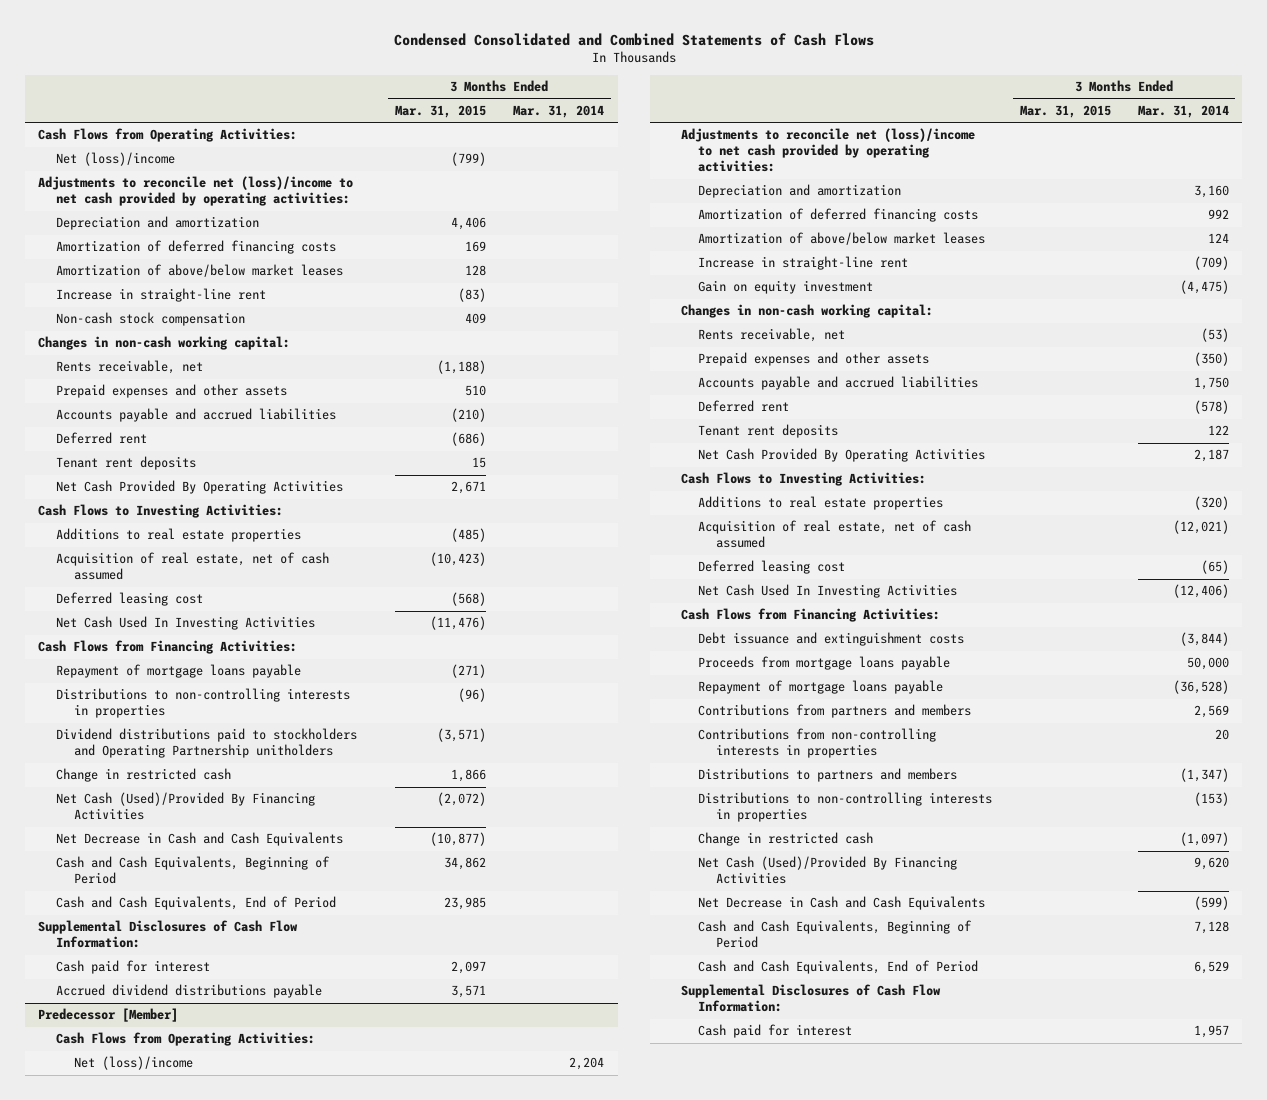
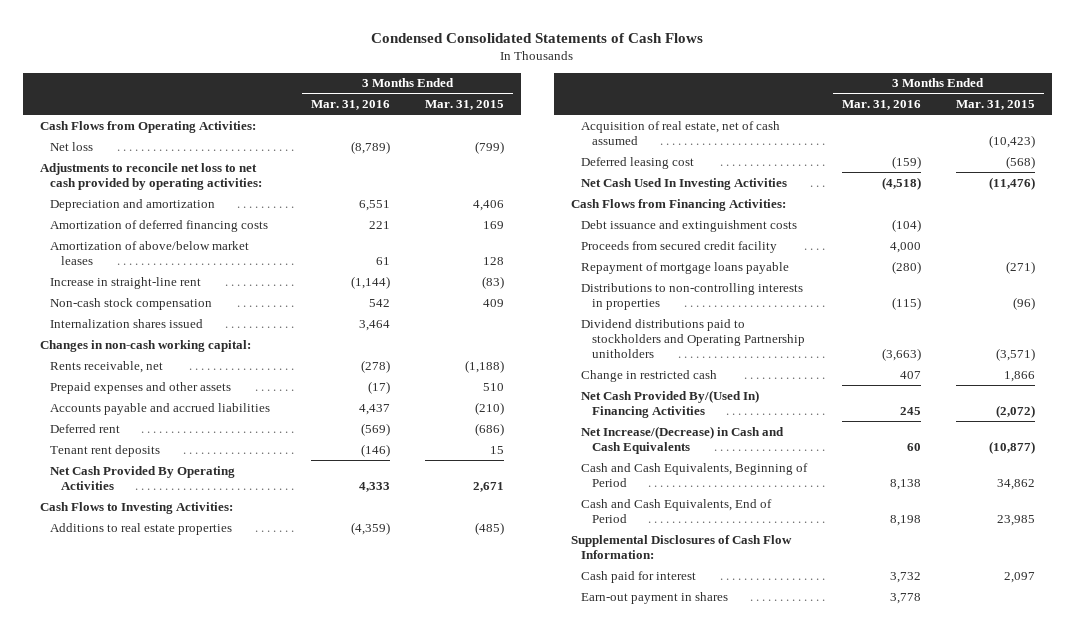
[393,32,874,46] Condensed Consolidated and Combined Statements of Cash Flows -> [371,32,704,43] Condensed Consolidated Statements of Cash Flows
[512,104,604,118] Mar. 31, 2014 -> none
none -> [311,100,391,111] Mar. 31, 2016
[56,152,176,167] Net (loss)/income -> [50,141,94,151] Net loss
[38,176,354,207] Adjustments to reconcile net (loss)/income to net cash provided by operating activities: -> [39,162,263,190] Adjustments to reconcile net loss to net cash provided by operating activities:
none -> [50,318,204,328] Internalization shares issued
none -> [581,219,798,232] Debt issuance and extinguishment costs
none -> [581,240,778,253] Proceeds from secured credit facility
[56,792,316,821] Net Cash (Used)/Provided By Financing Activities -> [581,389,760,418] Net Cash Provided By/(Used In) Financing Activities
[56,832,344,847] Net Decrease in Cash and Cash Equivalents -> [581,425,785,454] Net Increase/(Decrease) in Cash and Cash Equivalents
[56,984,323,999] Accrued dividend distributions payable -> none
[38,1008,179,1023] Predecessor [Member] -> none
[56,1032,316,1047] Cash Flows from Operating Activities: -> none
[73,1056,193,1071] Net (loss)/income -> none
[680,128,975,173] Adjustments to reconcile net (loss)/income to net cash provided by operating activities: -> none
[698,184,902,199] Depreciation and amortization -> none
[698,208,979,223] Amortization of deferred financing costs -> none
[698,232,986,246] Amortization of above/below market leases -> none
[698,256,909,271] Increase in straight-line rent -> none
[698,280,874,295] Gain on equity investment -> none
[680,304,933,319] Changes in non-cash working capital: -> none
[698,328,846,343] Rents receivable, net -> none
[698,352,930,367] Prepaid expenses and other assets -> none
[698,376,979,391] Accounts payable and accrued liabilities -> none
[698,400,790,413] Deferred rent -> none
[698,424,839,439] Tenant rent deposits -> none
[698,448,986,463] Net Cash Provided By Operating Activities -> none
[680,472,926,487] Cash Flows to Investing Activities: -> none
[698,496,944,511] Additions to real estate properties -> none
[698,520,972,549] Acquisition of real estate, net of cash assumed -> none
[698,560,846,575] Deferred leasing cost -> none
[698,584,958,599] Net Cash Used In Investing Activities -> none
[680,608,940,623] Cash Flows from Financing Activities: -> none
[698,632,965,647] Debt issuance and extinguishment costs -> none
[698,656,951,671] Proceeds from mortgage loans payable -> none
[698,680,944,695] Repayment of mortgage loans payable -> none
[698,704,972,719] Contributions from partners and members -> none
[698,728,937,759] Contributions from non-controlling interests in properties -> none
[698,768,958,783] Distributions to partners and members -> none
[698,792,993,823] Distributions to non-controlling interests in properties -> none
[698,832,874,847] Change in restricted cash -> none
[698,856,958,885] Net Cash (Used)/Provided By Financing Activities -> none
[698,896,986,911] Net Decrease in Cash and Cash Equivalents -> none
[698,920,973,949] Cash and Cash Equivalents, Beginning of Period -> none
[698,960,979,975] Cash and Cash Equivalents, End of Period -> none
[680,984,941,1013] Supplemental Disclosures of Cash Flow Information: -> none
[698,1024,853,1039] Cash paid for interest -> none
none -> [581,591,729,604] Earn-out payment in shares

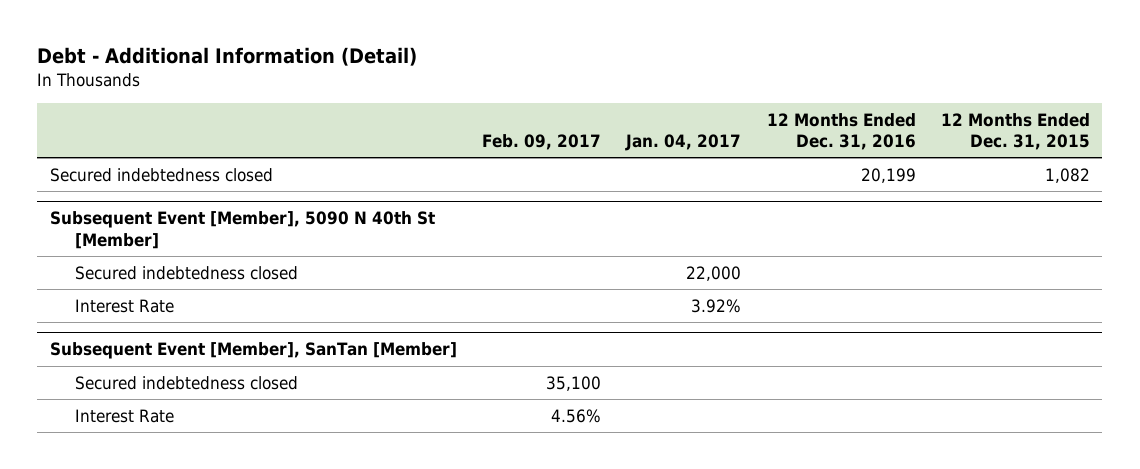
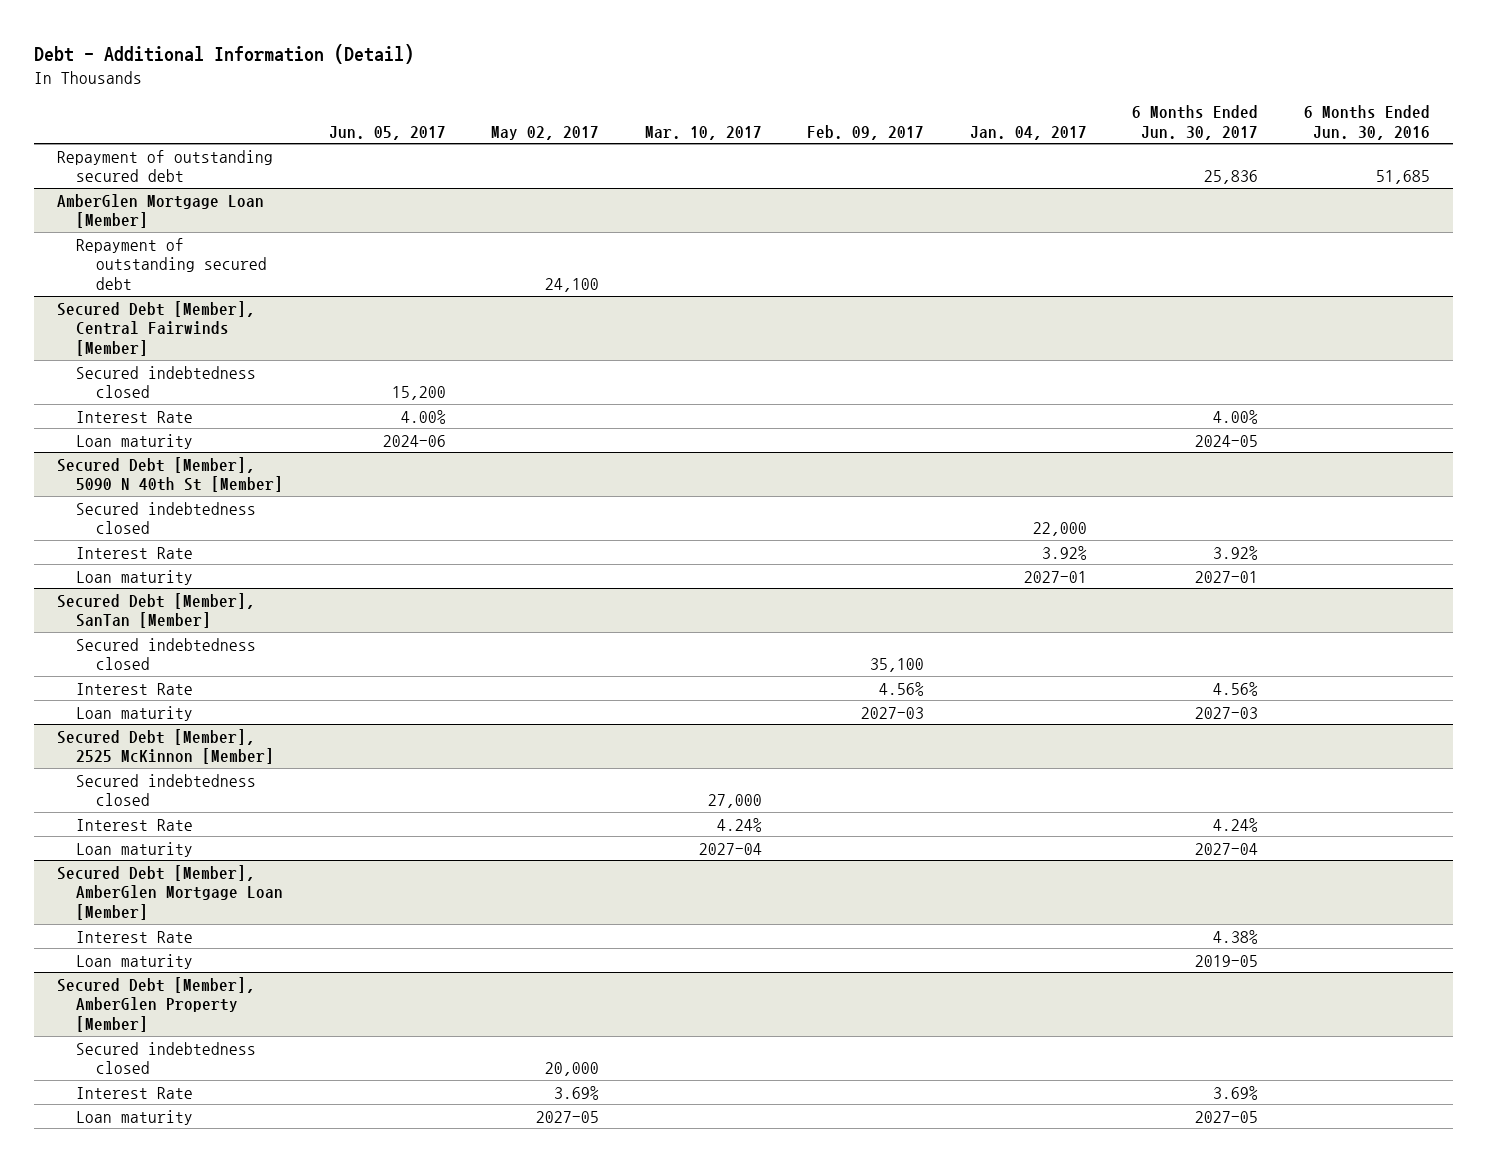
[766,112,916,150] 12 Months Ended Dec. 31, 2016 -> none
[940,112,1090,150] 12 Months Ended Dec. 31, 2015 -> none
none -> [328,125,446,140] Jun. 05, 2017
none -> [491,125,600,140] May 02, 2017
none -> [644,125,762,140] Mar. 10, 2017
none -> [1132,105,1259,140] 6 Months Ended Jun. 30, 2017
none -> [1303,105,1430,140] 6 Months Ended Jun. 30, 2016
[49,167,273,182] Secured indebtedness closed -> [56,149,273,183] Repayment of outstanding secured debt
none -> [56,193,264,229] AmberGlen Mortgage Loan [Member]
none -> [76,237,267,290] Repayment of outstanding secured debt
none -> [56,300,255,356] Secured Debt [Member], Central Fairwinds [Member]
none -> [76,365,257,399] Secured indebtedness closed
none -> [76,410,194,423] Interest Rate
none -> [76,433,194,449] Loan maturity
[49,211,435,249] Subsequent Event [Member], 5090 N 40th St [Member] -> [56,456,284,493] Secured Debt [Member], 5090 N 40th St [Member]
none -> [76,569,194,585] Loan maturity
[49,342,457,360] Subsequent Event [Member], SanTan [Member] -> [56,592,255,629] Secured Debt [Member], SanTan [Member]
none -> [76,705,194,721] Loan maturity
none -> [56,728,275,765] Secured Debt [Member], 2525 McKinnon [Member]
none -> [76,773,257,807] Secured indebtedness closed
none -> [76,818,194,831] Interest Rate
none -> [76,841,194,857] Loan maturity
none -> [56,864,284,920] Secured Debt [Member], AmberGlen Mortgage Loan [Member]
none -> [76,930,194,943] Interest Rate
none -> [76,953,194,969] Loan maturity
none -> [56,976,255,1032] Secured Debt [Member], AmberGlen Property [Member]
none -> [76,1041,257,1075] Secured indebtedness closed
none -> [76,1086,194,1099] Interest Rate
none -> [76,1109,194,1125] Loan maturity

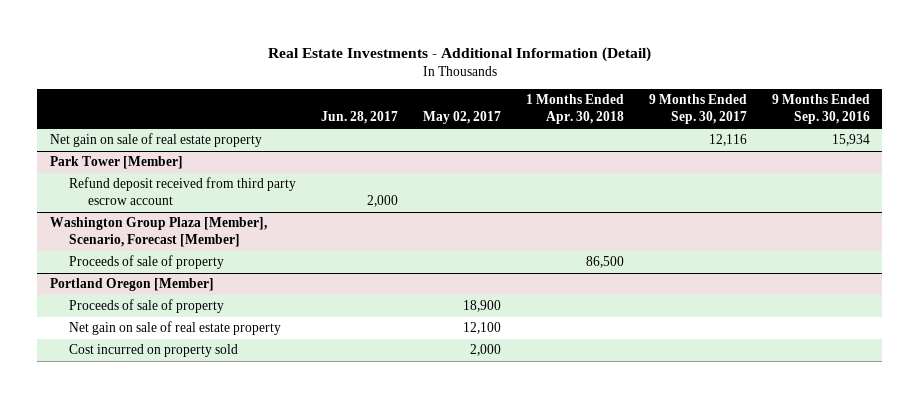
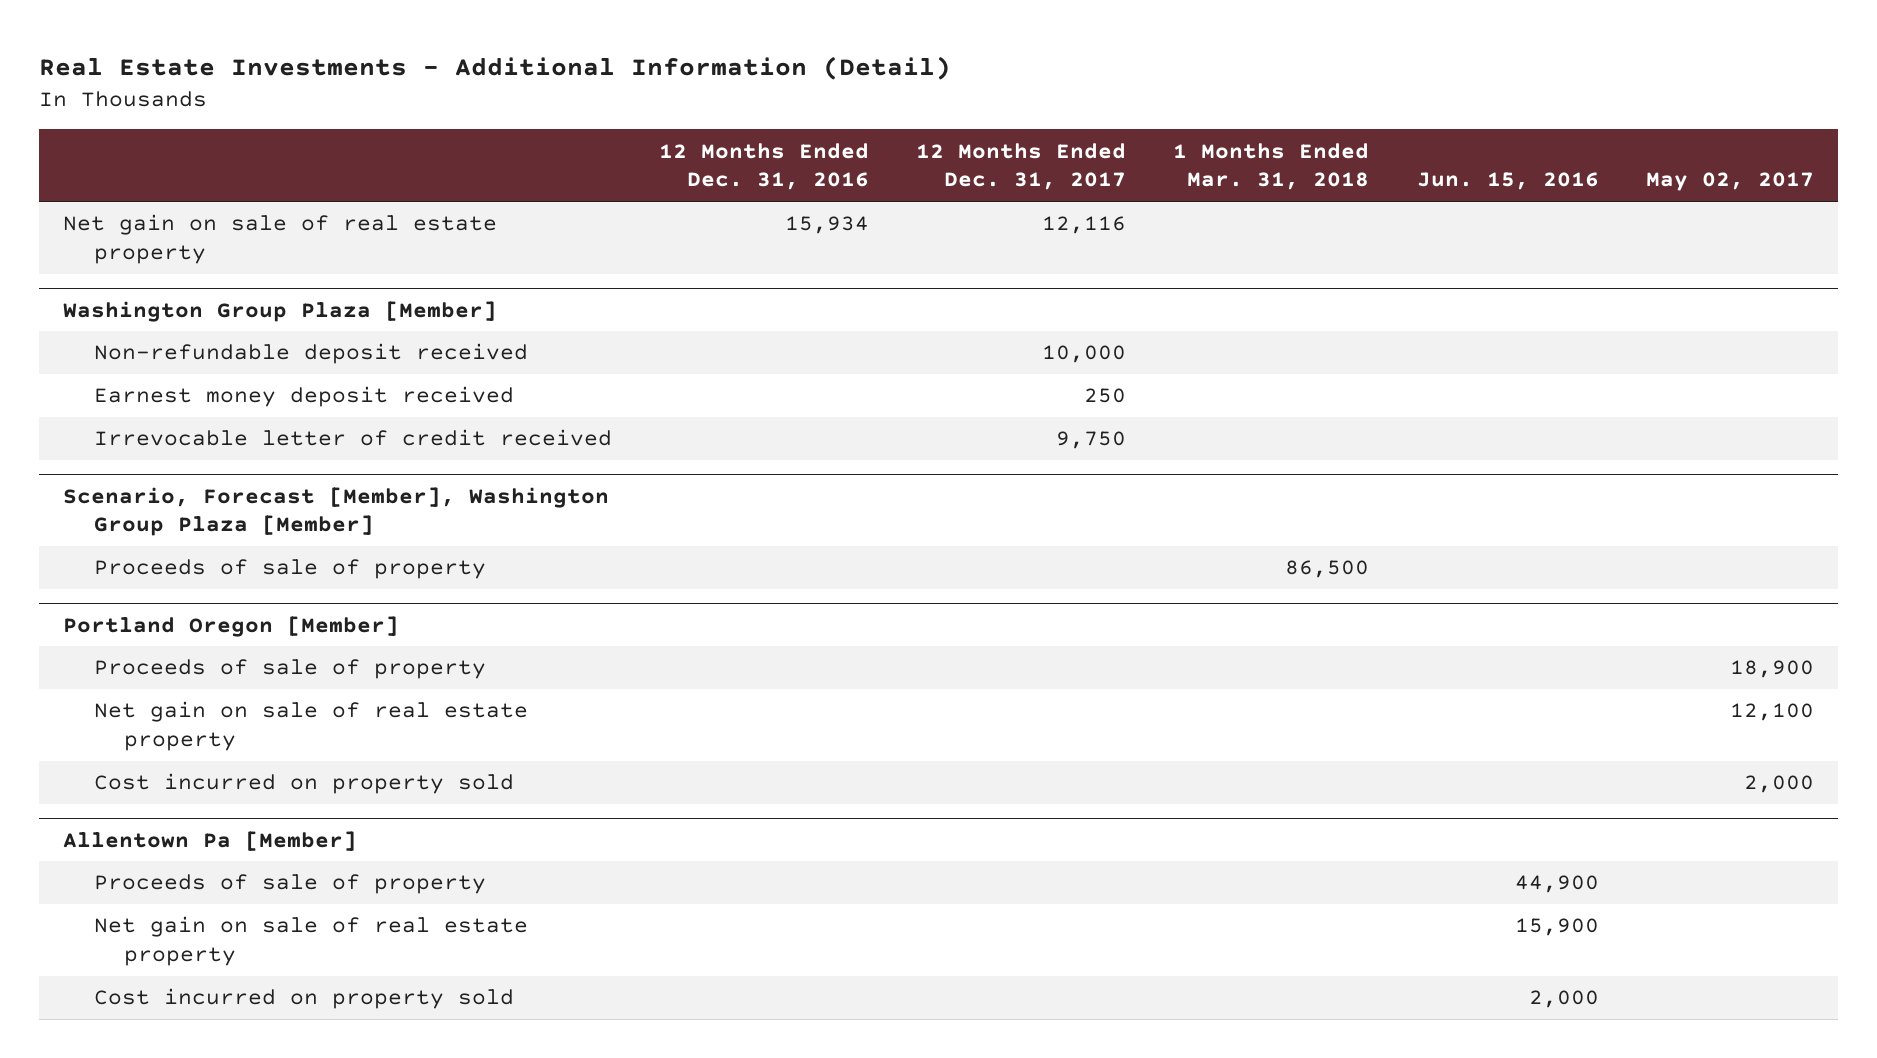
[320,111,398,125] Jun. 28, 2017 -> none
[525,94,624,125] 1 Months Ended Apr. 30, 2018 -> none
[648,94,747,125] 9 Months Ended Sep. 30, 2017 -> none
[771,94,870,125] 9 Months Ended Sep. 30, 2016 -> none
none -> [658,142,869,191] 12 Months Ended Dec. 31, 2016
none -> [916,142,1127,191] 12 Months Ended Dec. 31, 2017
none -> [1173,142,1370,191] 1 Months Ended Mar. 31, 2018
none -> [1416,172,1599,191] Jun. 15, 2016
[49,156,183,170] Park Tower [Member] -> none
[68,177,296,206] Refund deposit received from third party escrow account -> none
none -> [62,300,497,322] Washington Group Plaza [Member]
none -> [93,343,528,365] Non-refundable deposit received
none -> [93,386,514,408] Earnest money deposit received
none -> [93,429,612,447] Irrevocable letter of credit received
[49,217,267,248] Washington Group Plaza [Member], Scenario, Forecast [Member] -> [62,486,609,537] Scenario, Forecast [Member], Washington Group Plaza [Member]
none -> [62,830,357,851] Allentown Pa [Member]
none -> [93,874,486,895] Proceeds of sale of property
none -> [93,916,528,966] Net gain on sale of real estate property
none -> [93,988,514,1010] Cost incurred on property sold

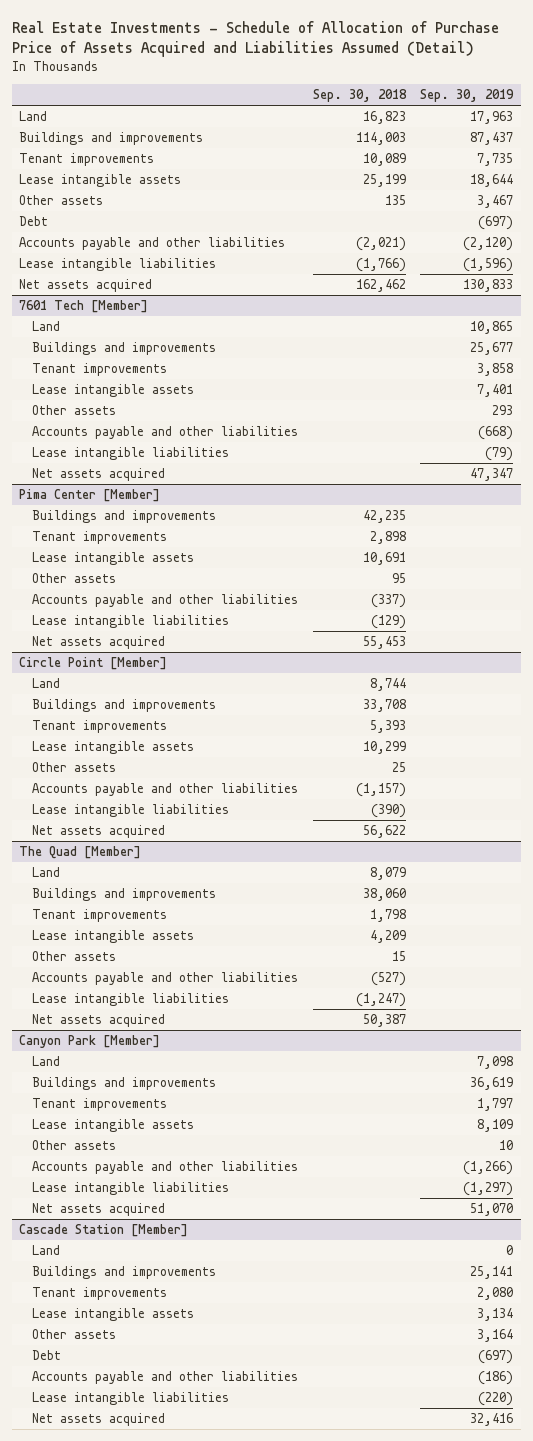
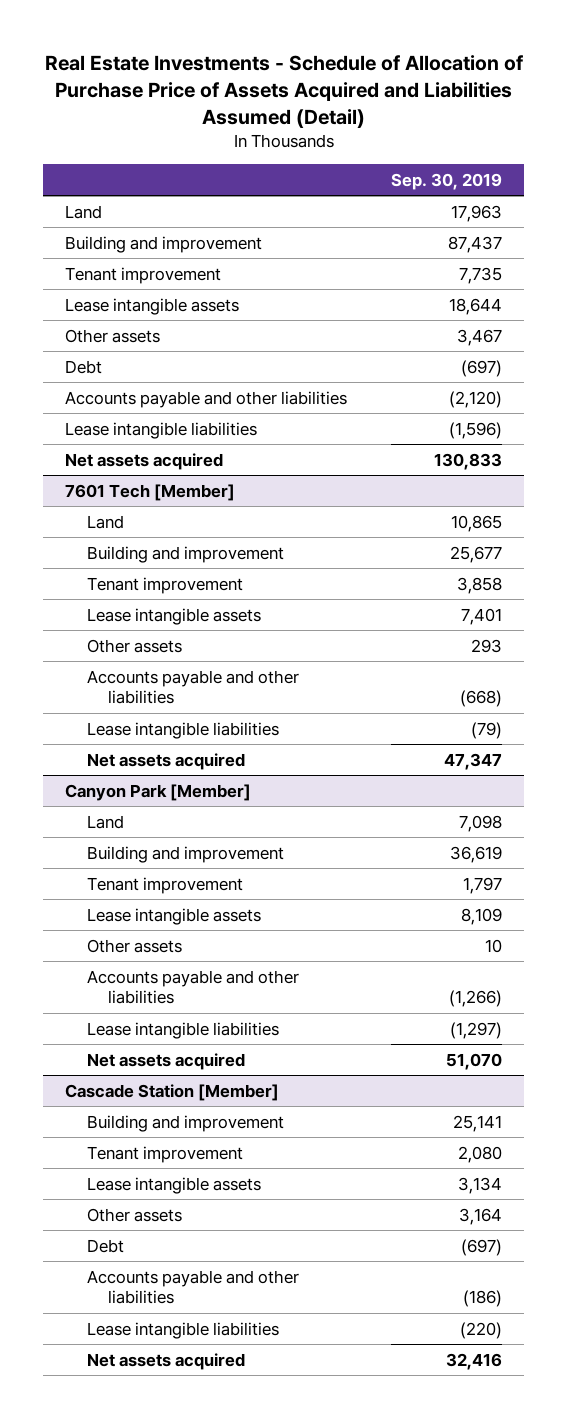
[312,89,407,103] Sep. 30, 2018 -> none
[19,131,204,145] Buildings and improvements -> [65,235,263,253] Building and improvement
[19,152,155,166] Tenant improvements -> [65,266,222,284] Tenant improvement
[32,341,217,355] Buildings and improvements -> [86,545,284,563] Building and improvement
[32,362,168,376] Tenant improvements -> [86,576,243,594] Tenant improvement
[19,488,161,502] Pima Center [Member] -> none
[32,509,217,523] Buildings and improvements -> none
[32,530,168,544] Tenant improvements -> none
[32,551,195,565] Lease intangible assets -> none
[32,572,117,583] Other assets -> none
[32,593,299,607] Accounts payable and other liabilities -> none
[32,614,230,628] Lease intangible liabilities -> none
[32,635,166,649] Net assets acquired -> none
[19,656,168,670] Circle Point [Member] -> none
[32,677,61,688] Land -> none
[32,698,217,712] Buildings and improvements -> none
[32,719,168,733] Tenant improvements -> none
[32,740,195,754] Lease intangible assets -> none
[32,761,117,772] Other assets -> none
[32,782,299,796] Accounts payable and other liabilities -> none
[32,803,230,817] Lease intangible liabilities -> none
[32,824,166,838] Net assets acquired -> none
[19,845,142,859] The Quad [Member] -> none
[32,866,61,877] Land -> none
[32,887,217,901] Buildings and improvements -> none
[32,908,168,922] Tenant improvements -> none
[32,929,195,943] Lease intangible assets -> none
[32,950,117,961] Other assets -> none
[32,971,299,985] Accounts payable and other liabilities -> none
[32,992,230,1006] Lease intangible liabilities -> none
[32,1013,166,1027] Net assets acquired -> none
[32,1076,217,1090] Buildings and improvements -> [86,845,284,863] Building and improvement
[32,1097,168,1111] Tenant improvements -> [86,876,243,894] Tenant improvement
[32,1244,61,1255] Land -> none
[32,1265,217,1279] Buildings and improvements -> [86,1114,284,1132] Building and improvement
[32,1286,168,1300] Tenant improvements -> [86,1145,243,1163] Tenant improvement

